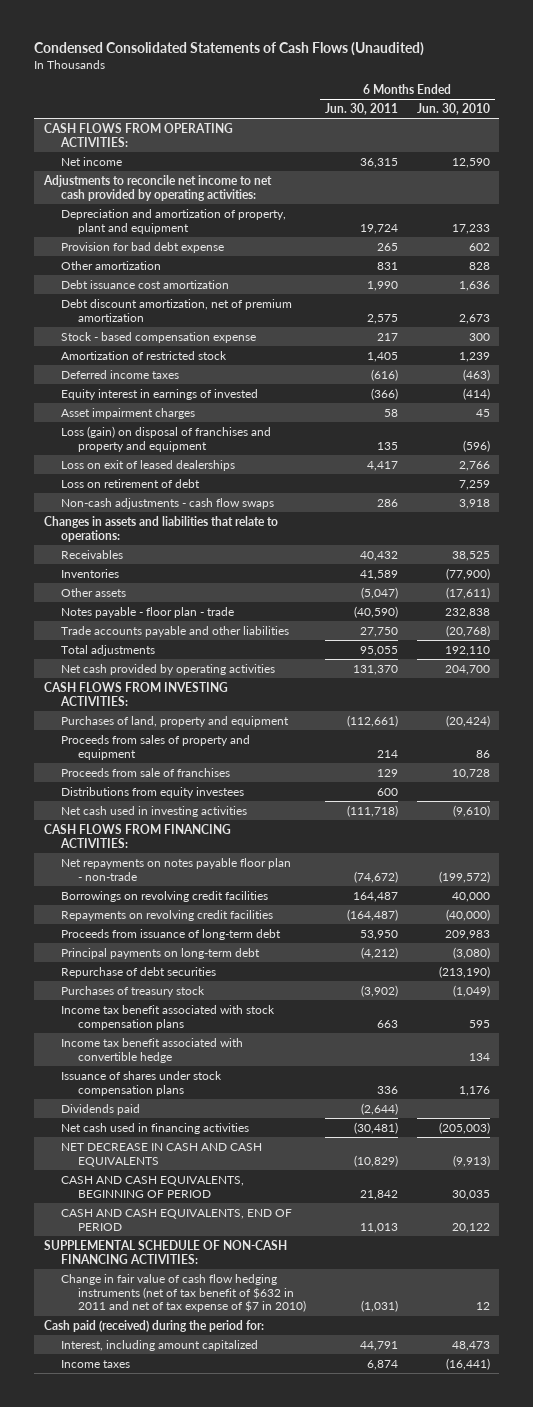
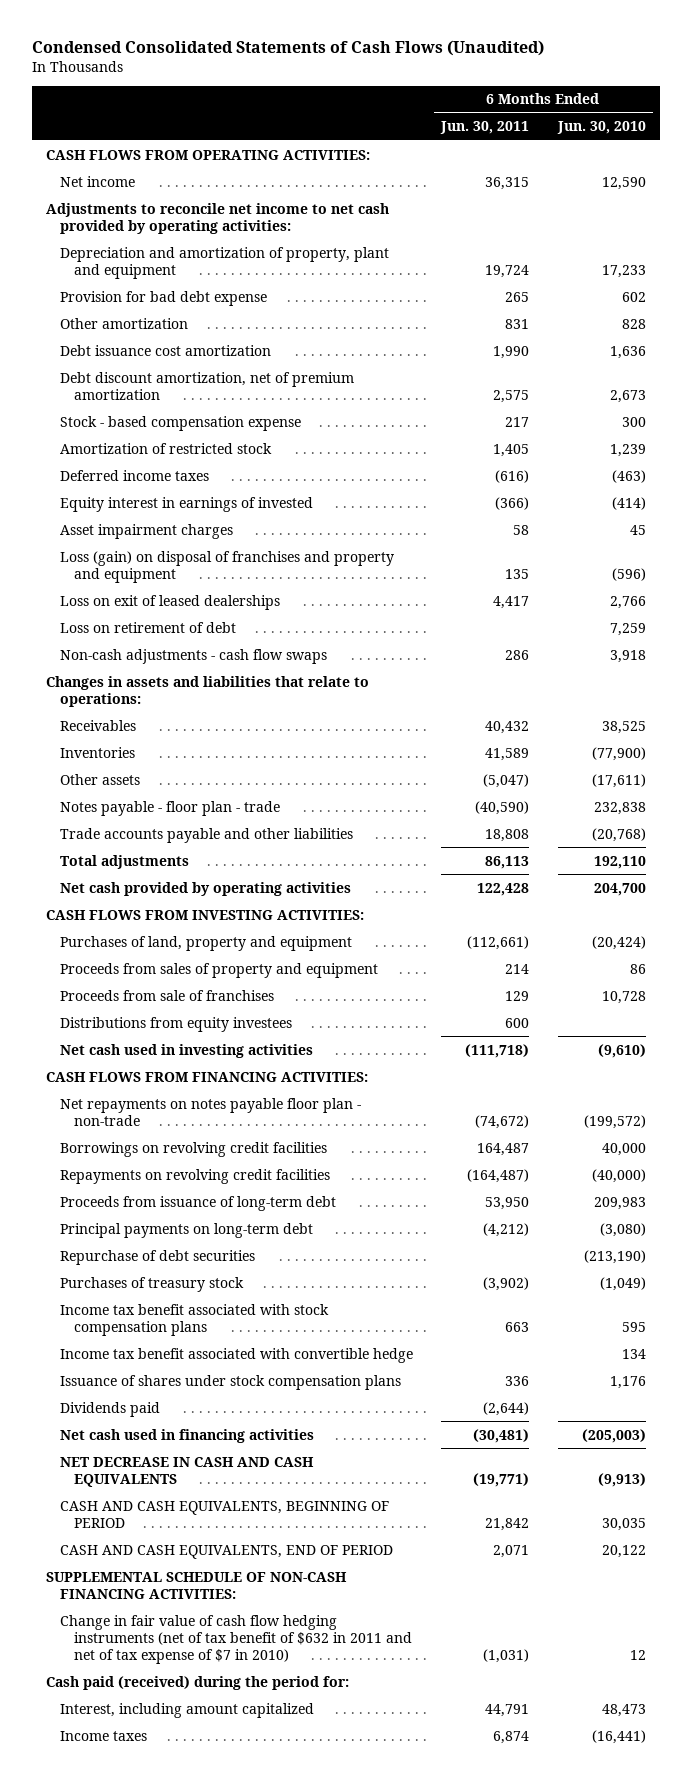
[359,626,398,637] 27,750 -> [485,828,530,842] 18,808
[359,645,398,656] 95,055 -> [485,855,530,869] 86,113
[352,664,398,675] 131,370 -> [477,882,530,896] 122,428
[353,1154,398,1167] (10,829) -> [473,1472,530,1487] (19,771)
[359,1222,398,1233] 11,013 -> [493,1544,530,1558] 2,071

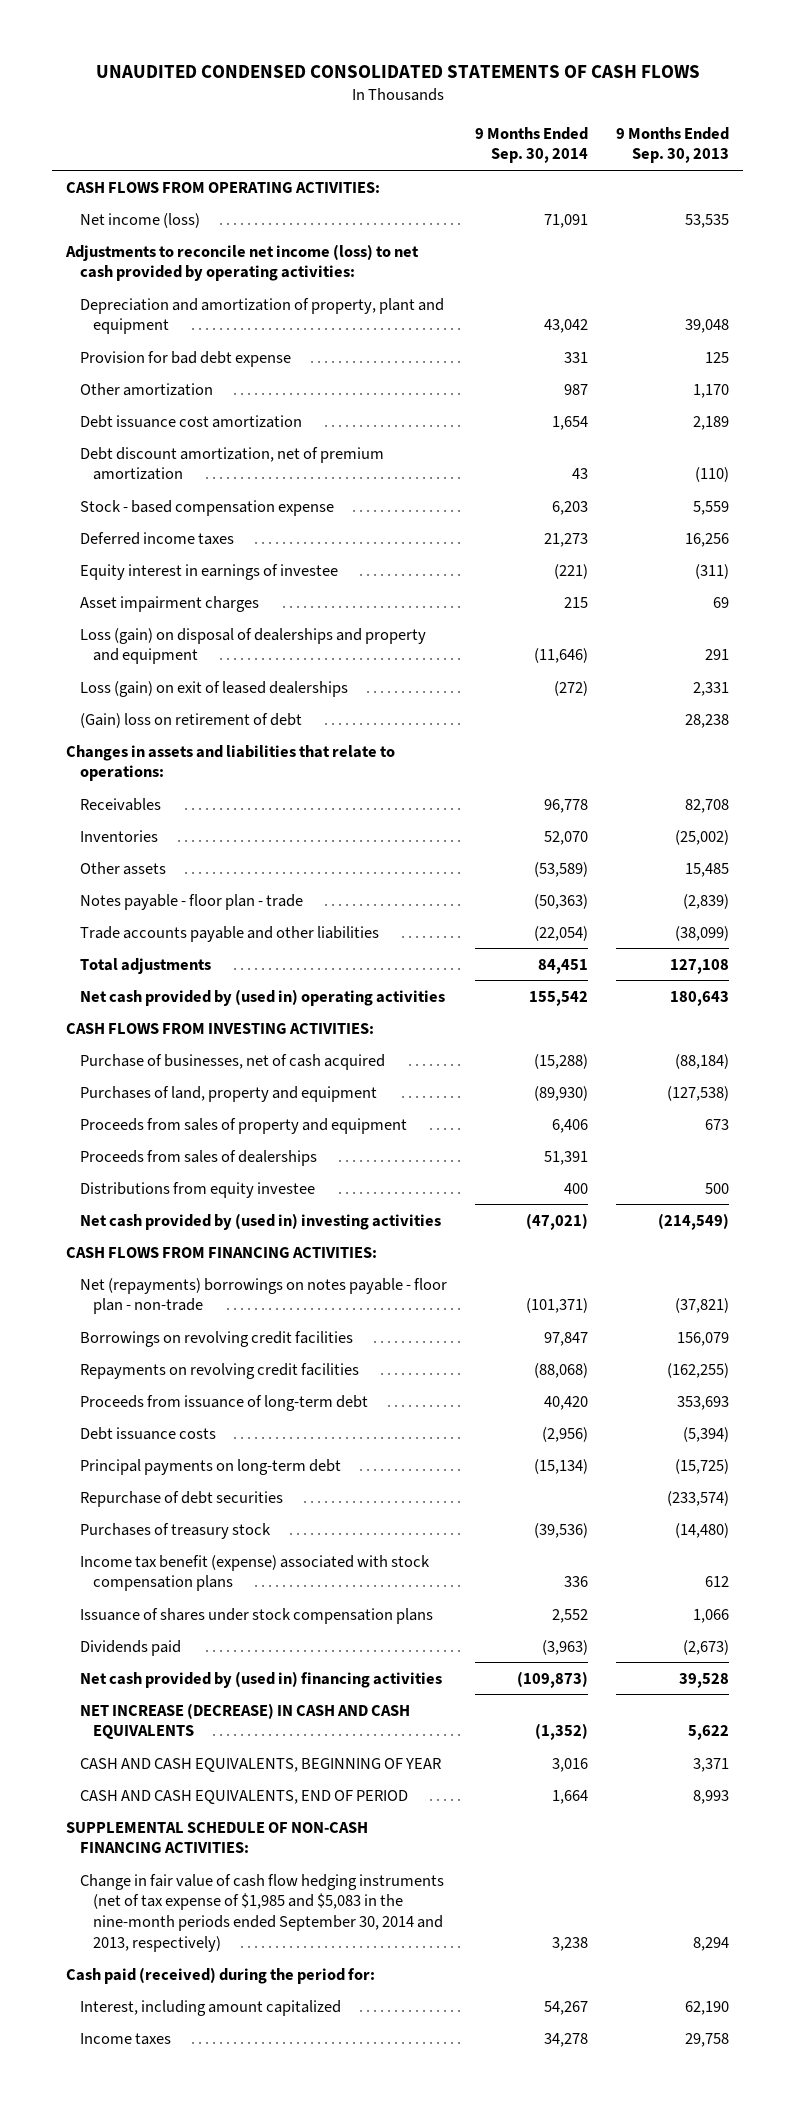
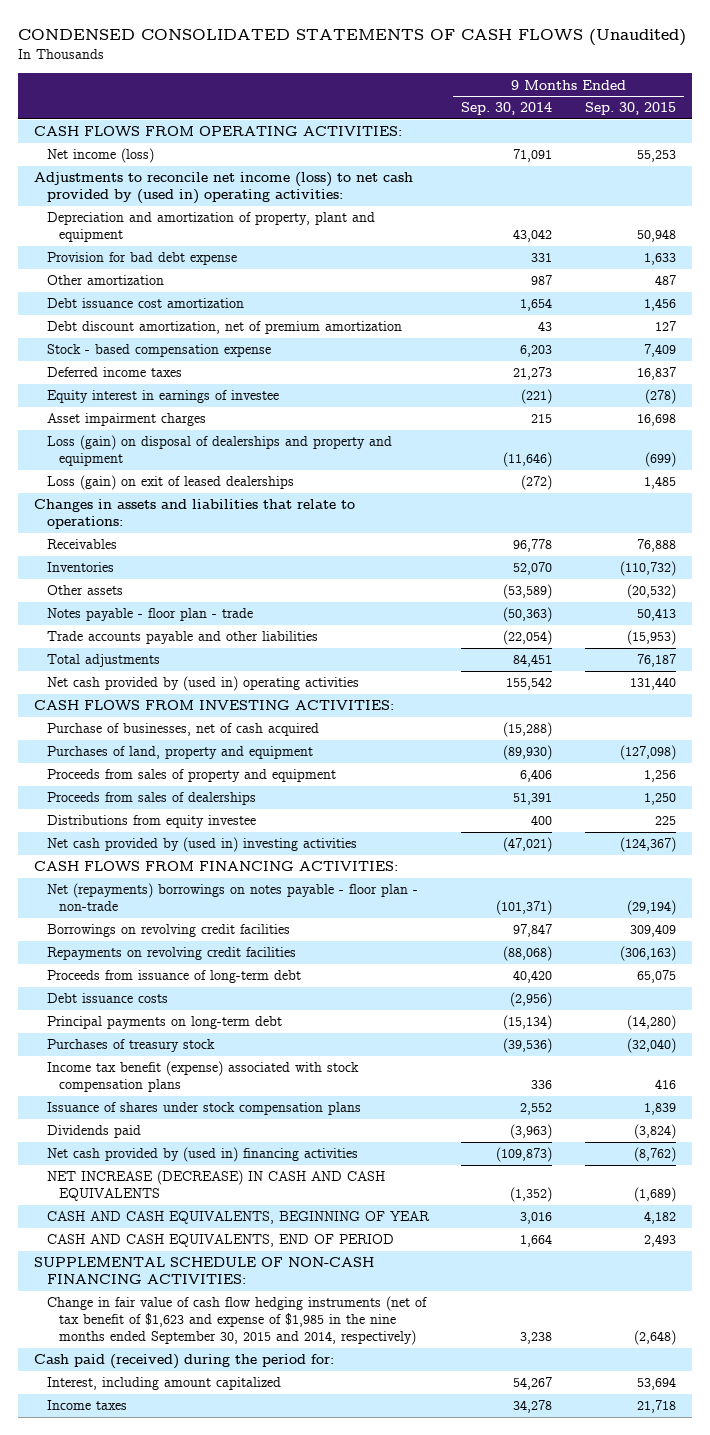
[95,64,700,78] UNAUDITED CONDENSED CONSOLIDATED STATEMENTS OF CASH FLOWS -> [18,29,687,47] CONDENSED CONSOLIDATED STATEMENTS OF CASH FLOWS (Unaudited)
[616,126,730,164] 9 Months Ended Sep. 30, 2013 -> none
none -> [584,102,676,116] Sep. 30, 2015
[65,243,420,282] Adjustments to reconcile net income (loss) to net cash provided by operating activities: -> [34,172,414,205] Adjustments to reconcile net income (loss) to net cash provided by (used in) operating activities:
[79,712,302,728] (Gain) loss on retirement of debt -> none
[79,1490,283,1507] Repurchase of debt securities -> none
[79,1873,444,1952] Change in fair value of cash flow hedging instruments (net of tax expense of $1,985 and $5,083 in the nine-month periods ended September 30, 2014 and 2013, respectively) -> [46,1296,427,1346] Change in fair value of cash flow hedging instruments (net of tax benefit of $1,623 and expense of $1,985 in the nine months ended September 30, 2015 and 2014, respectively)

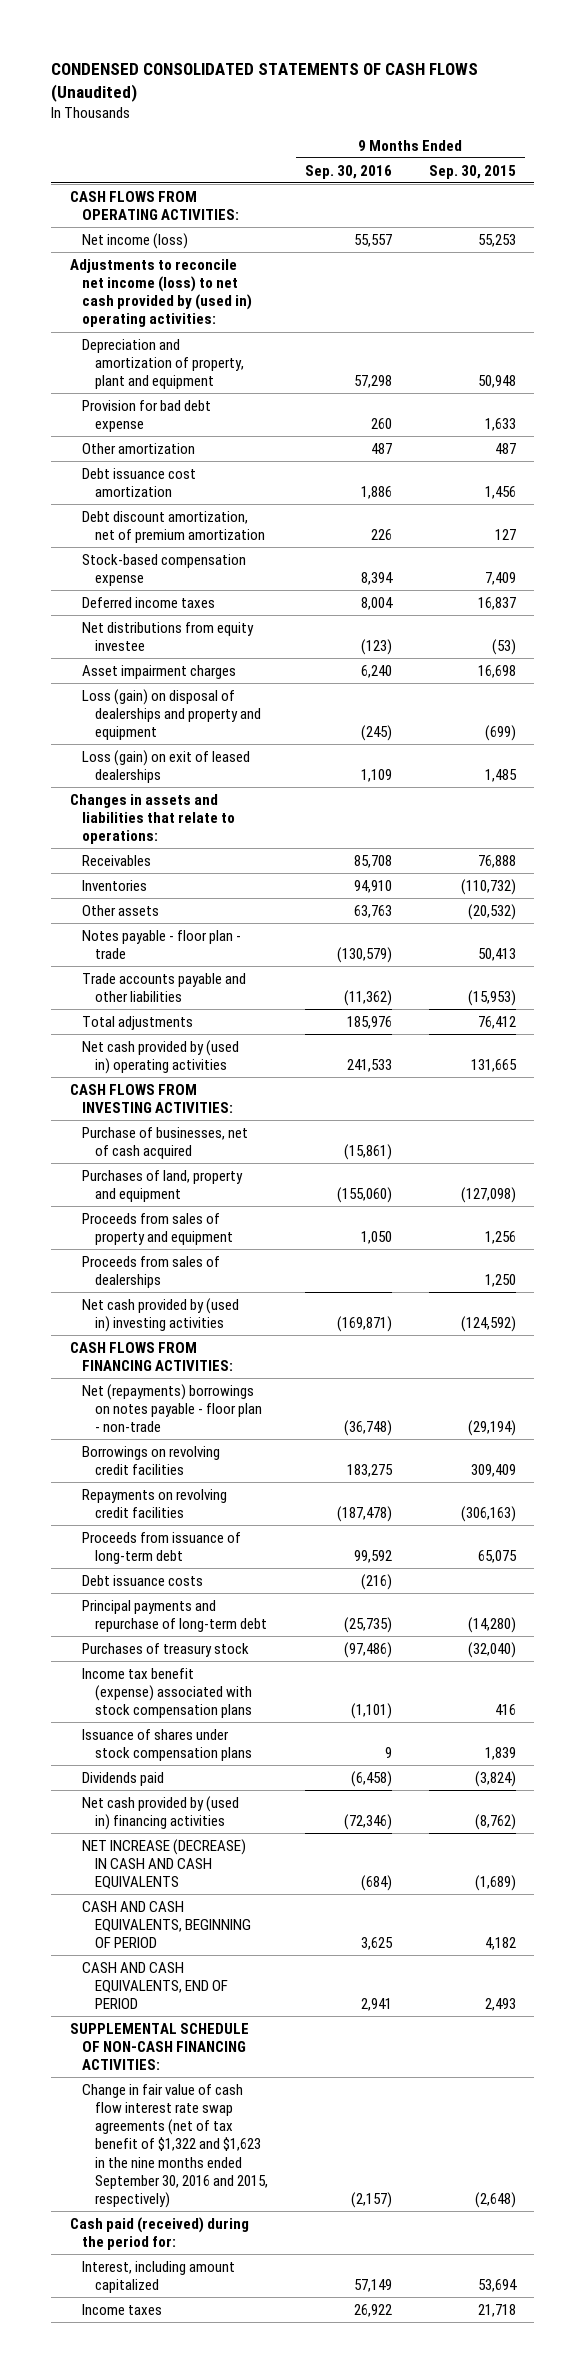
[461,102,553,116] Sep. 30, 2014 -> none
none -> [304,164,392,179] Sep. 30, 2016
[46,344,271,358] Stock - based compensation expense -> [82,553,247,586] Stock-based compensation expense
[46,390,279,404] Equity interest in earnings of investee -> none
none -> [82,621,255,651] Net distributions from equity investee
[636,654,676,668] 76,187 -> [477,1015,516,1029] 76,412
[629,677,676,691] 131,440 -> [470,1058,517,1072] 131,665
[46,815,256,829] Distributions from equity investee -> none
[619,837,676,853] (124,367) -> [460,1315,516,1332] (124,592)
[46,1016,282,1030] Principal payments on long-term debt -> [82,1599,268,1632] Principal payments and repurchase of long-term debt
[46,1211,430,1225] CASH AND CASH EQUIVALENTS, BEGINNING OF YEAR -> [82,1900,252,1949] CASH AND CASH EQUIVALENTS, BEGINNING OF PERIOD
[46,1296,427,1346] Change in fair value of cash flow hedging instruments (net of tax benefit of $1,623 and expense of $1,985 in the nine months ended September 30, 2015 and 2014, respectively) -> [82,2083,269,2209] Change in fair value of cash flow interest rate swap agreements (net of tax benefit of $1,322 and $1,623 in the nine months ended September 30, 2016 and 2015, respectively)

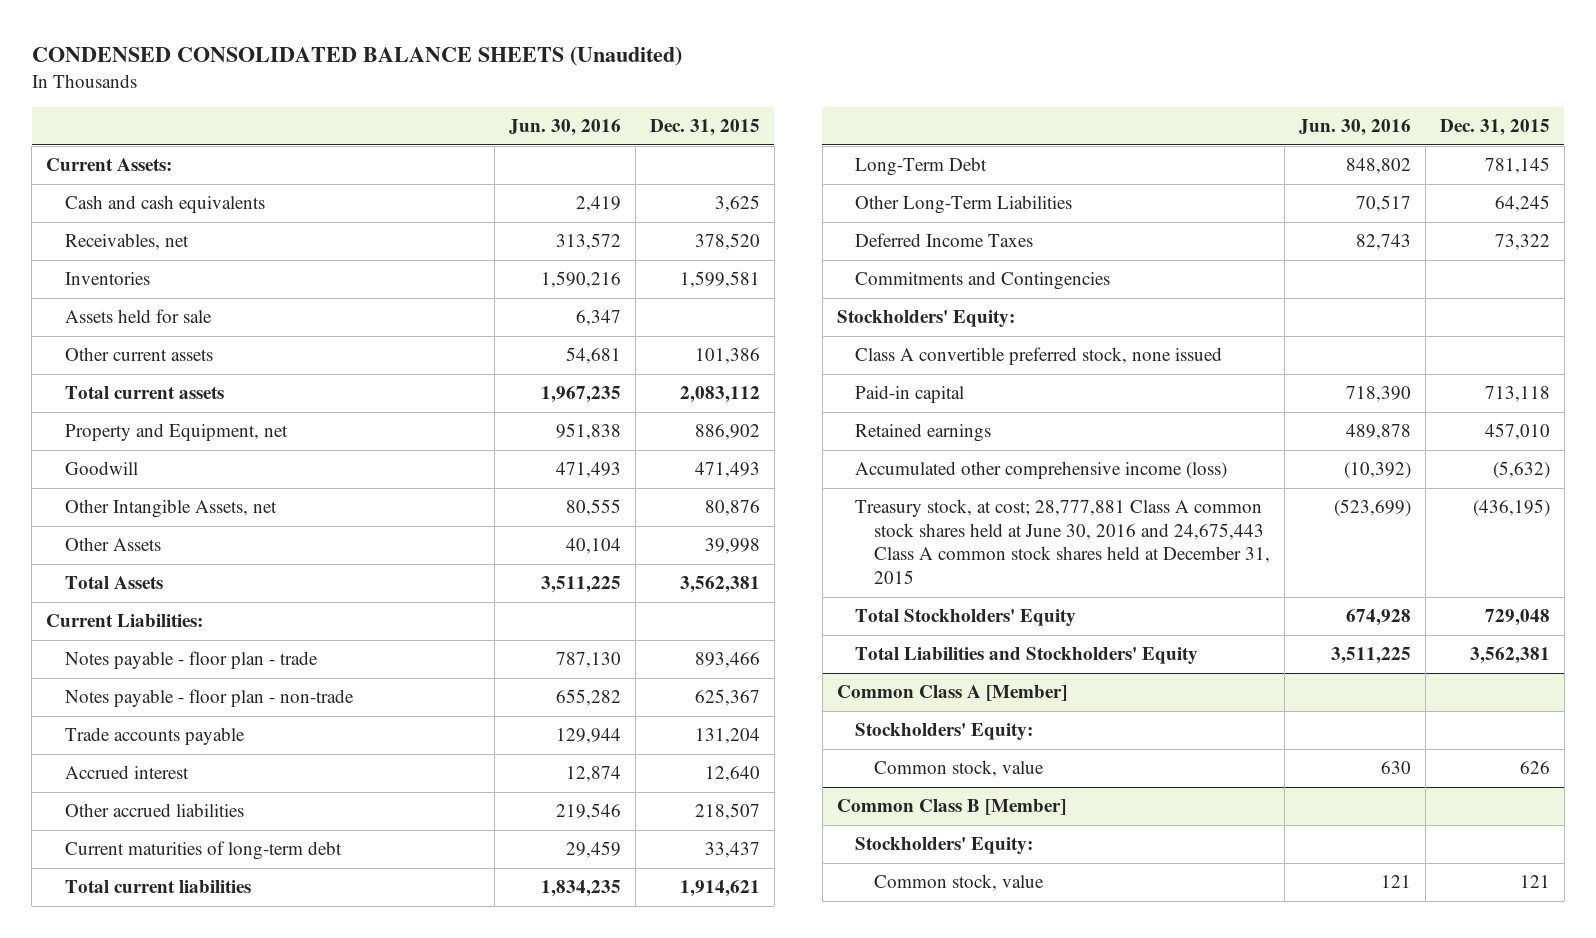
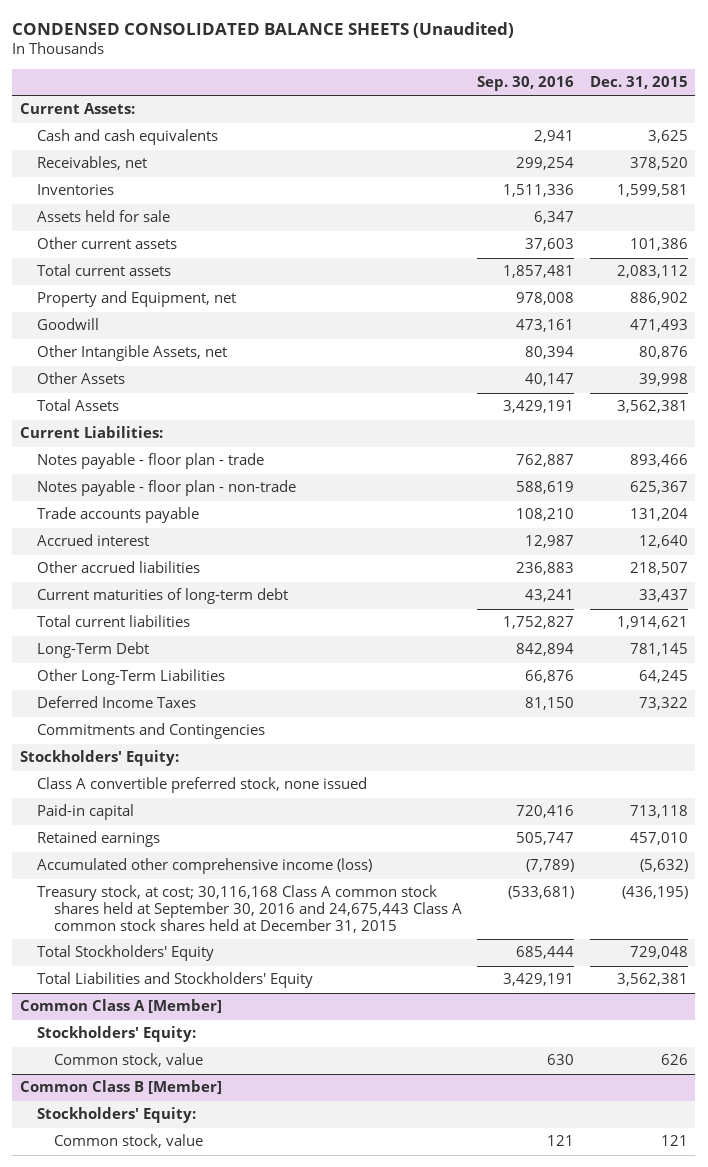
[508,119,621,137] Jun. 30, 2016 -> none
none -> [477,76,575,92] Sep. 30, 2016
[855,499,1270,584] Treasury stock, at cost; 28,777,881 Class A common stock shares held at June 30, 2016 and 24,675,443 Class A common stock shares held at December 31, 2015 -> [37,885,463,934] Treasury stock, at cost; 30,116,168 Class A common stock shares held at September 30, 2016 and 24,675,443 Class A common stock shares held at December 31, 2015

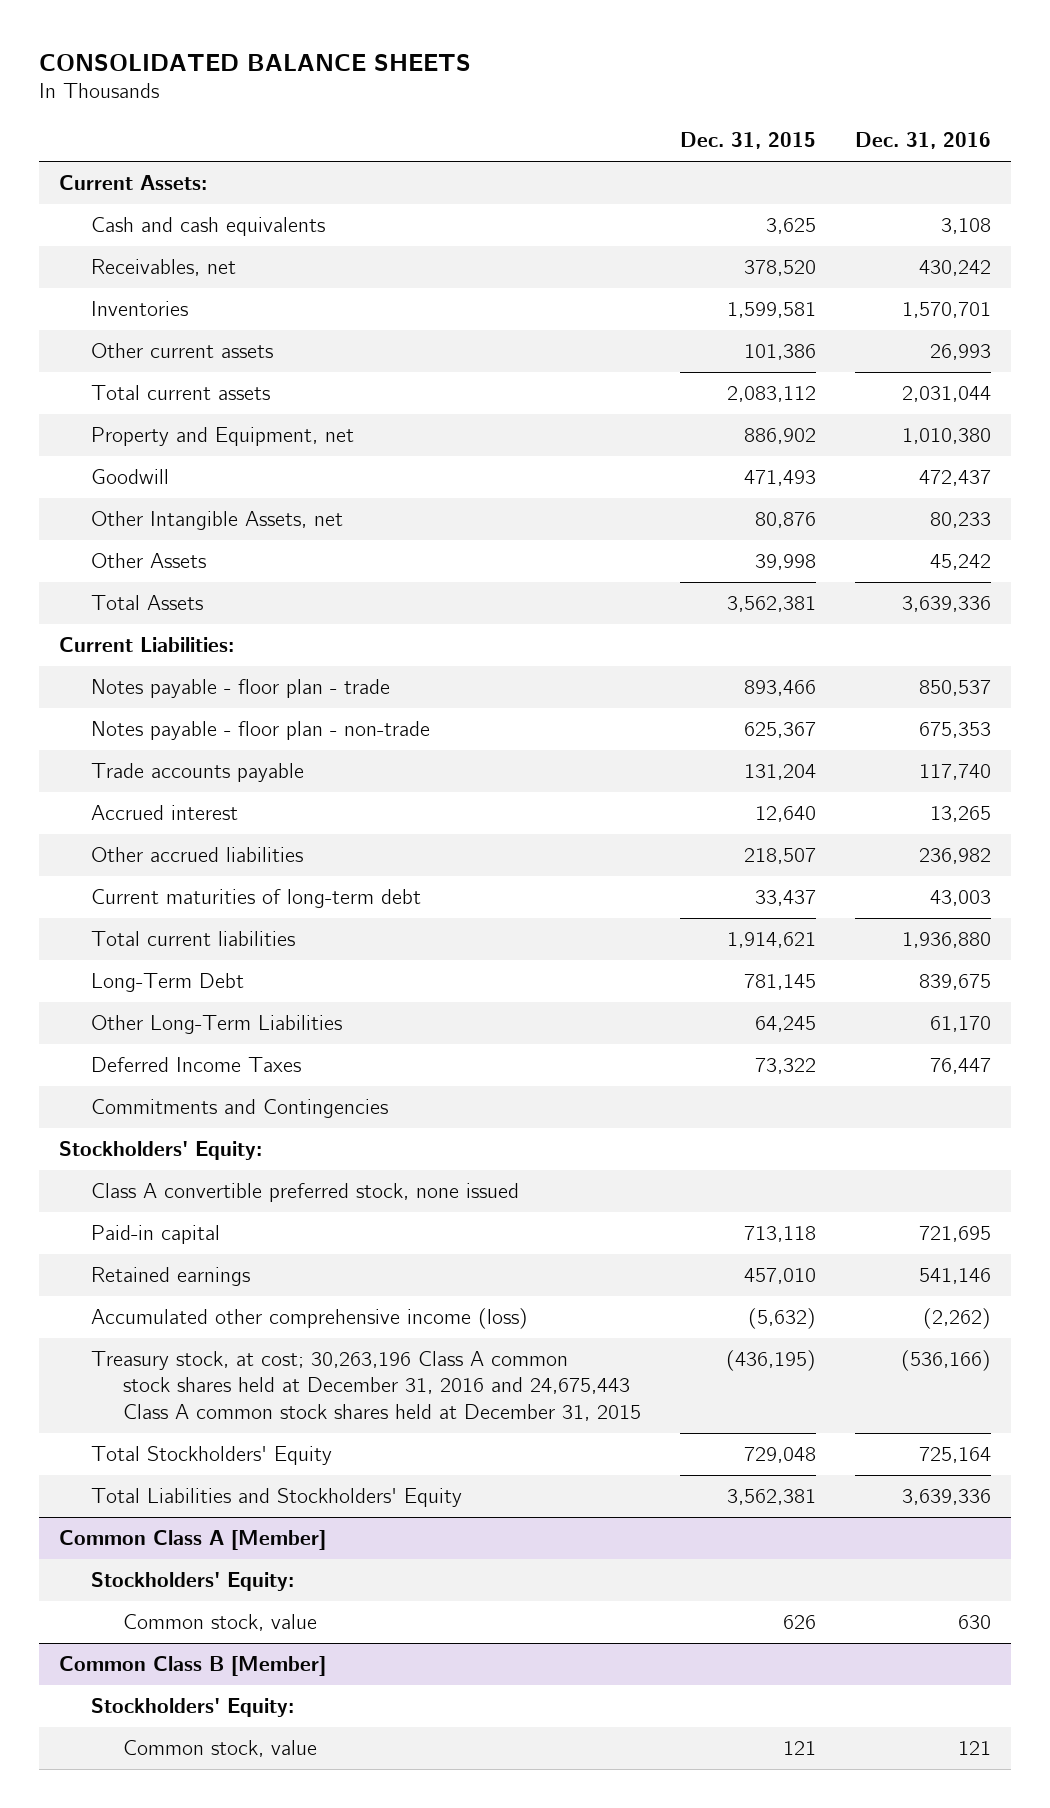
[12,21,515,38] CONDENSED CONSOLIDATED BALANCE SHEETS (Unaudited) -> [39,53,472,71] CONSOLIDATED BALANCE SHEETS
[477,76,575,92] Sep. 30, 2016 -> none
none -> [855,132,992,150] Dec. 31, 2016
[37,210,171,223] Assets held for sale -> none
[37,885,463,934] Treasury stock, at cost; 30,116,168 Class A common stock shares held at September 30, 2016 and 24,675,443 Class A common stock shares held at December 31, 2015 -> [90,1351,642,1421] Treasury stock, at cost; 30,263,196 Class A common stock shares held at December 31, 2016 and 24,675,443 Class A common stock shares held at December 31, 2015

